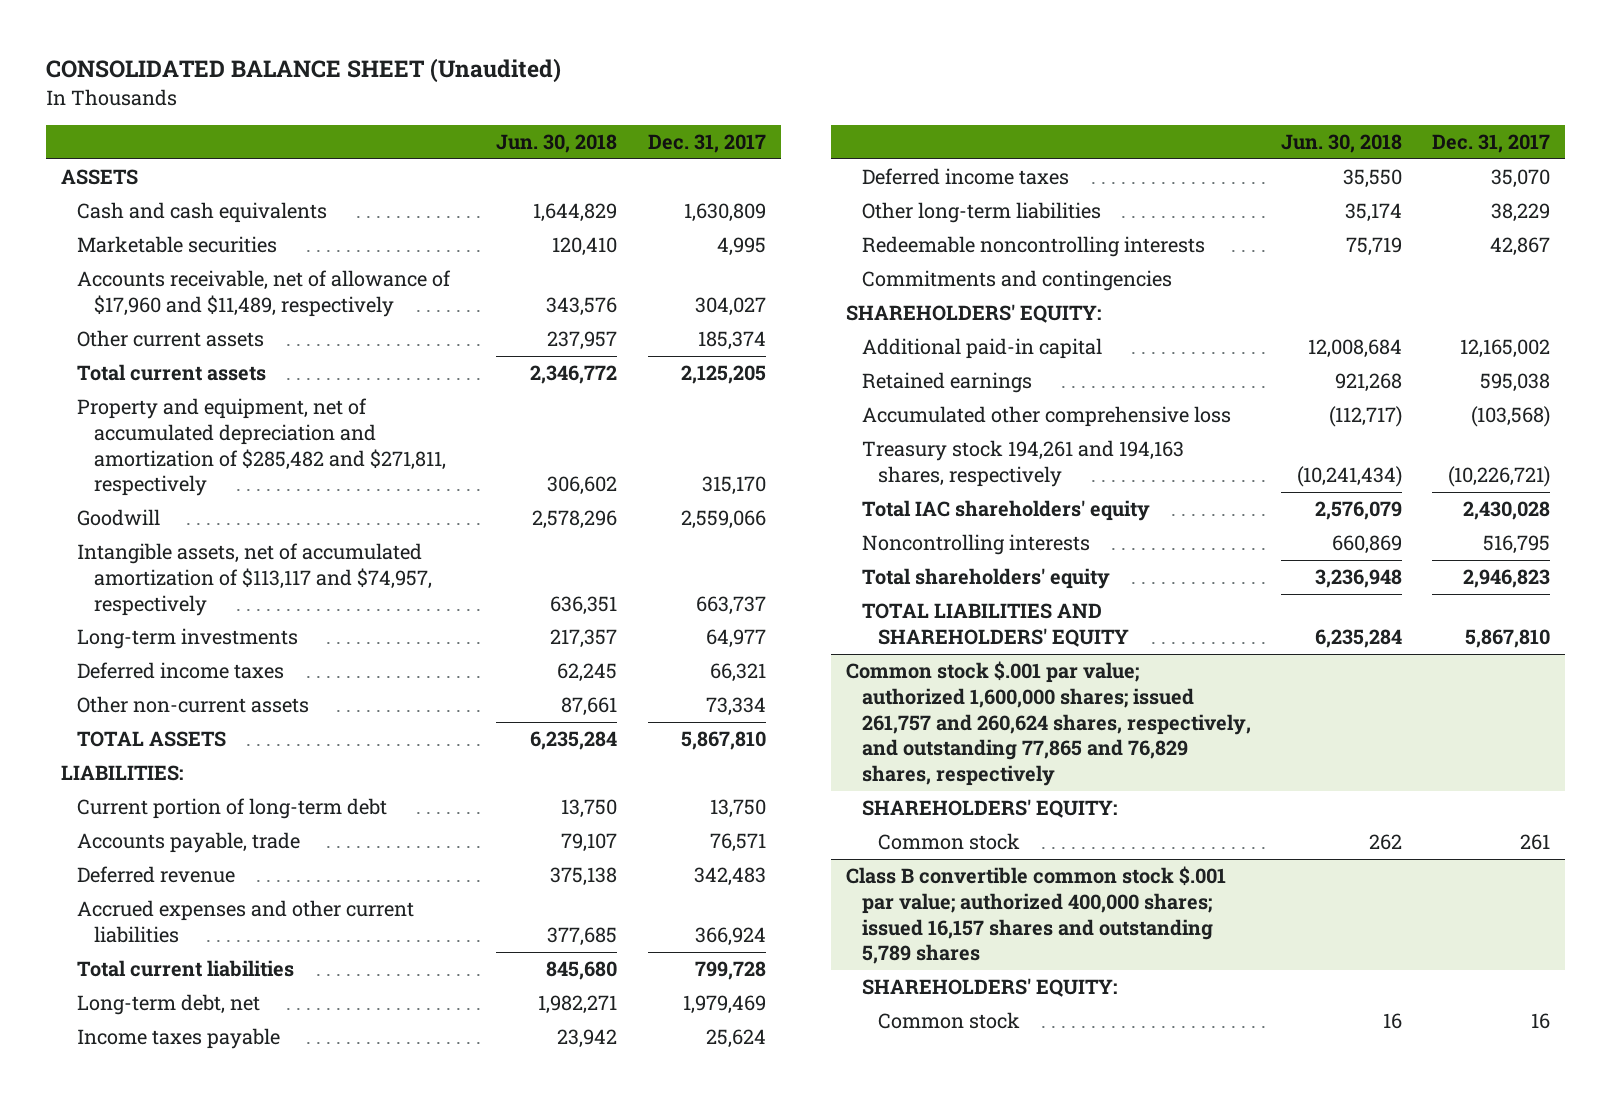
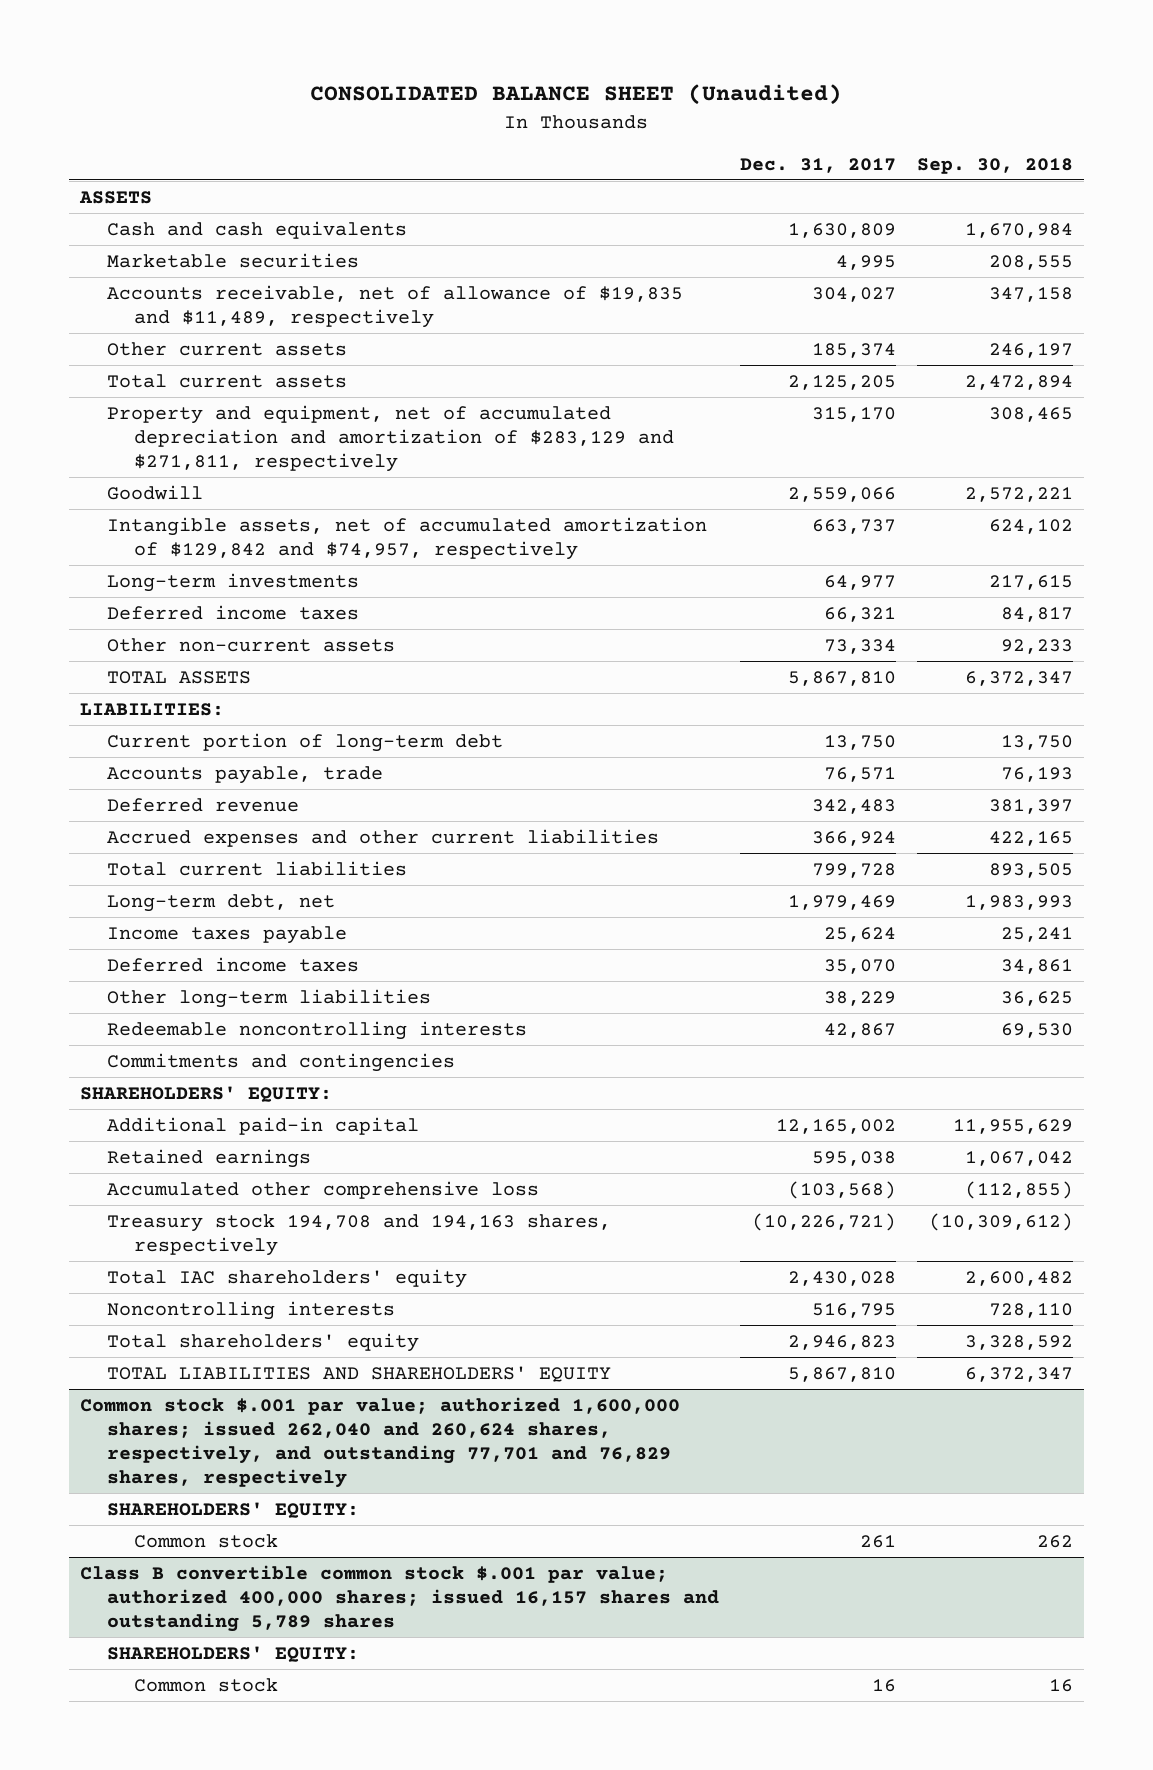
[496,133,618,153] Jun. 30, 2018 -> none
none -> [917,157,1074,174] Sep. 30, 2018
[77,270,452,317] Accounts receivable, net of allowance of $17,960 and $11,489, respectively -> [106,284,683,328] Accounts receivable, net of allowance of $19,835 and $11,489, respectively
[77,398,446,497] Property and equipment, net of accumulated depreciation and amortization of $285,482 and $271,811, respectively -> [106,404,675,472] Property and equipment, net of accumulated depreciation and amortization of $283,129 and $271,811, respectively
[77,543,432,616] Intangible assets, net of accumulated amortization of $113,117 and $74,957, respectively -> [106,516,707,560] Intangible assets, net of accumulated amortization of $129,842 and $74,957, respectively
[862,440,1185,487] Treasury stock 194,261 and 194,163 shares, respectively -> [106,1213,611,1256] Treasury stock 194,708 and 194,163 shares, respectively
[845,661,1252,786] Common stock $.001 par value; authorized 1,600,000 shares; issued 261,757 and 260,624 shares, respectively, and outstanding 77,865 and 76,829 shares, respectively -> [79,1396,680,1488] Common stock $.001 par value; authorized 1,600,000 shares; issued 262,040 and 260,624 shares, respectively, and outstanding 77,701 and 76,829 shares, respectively

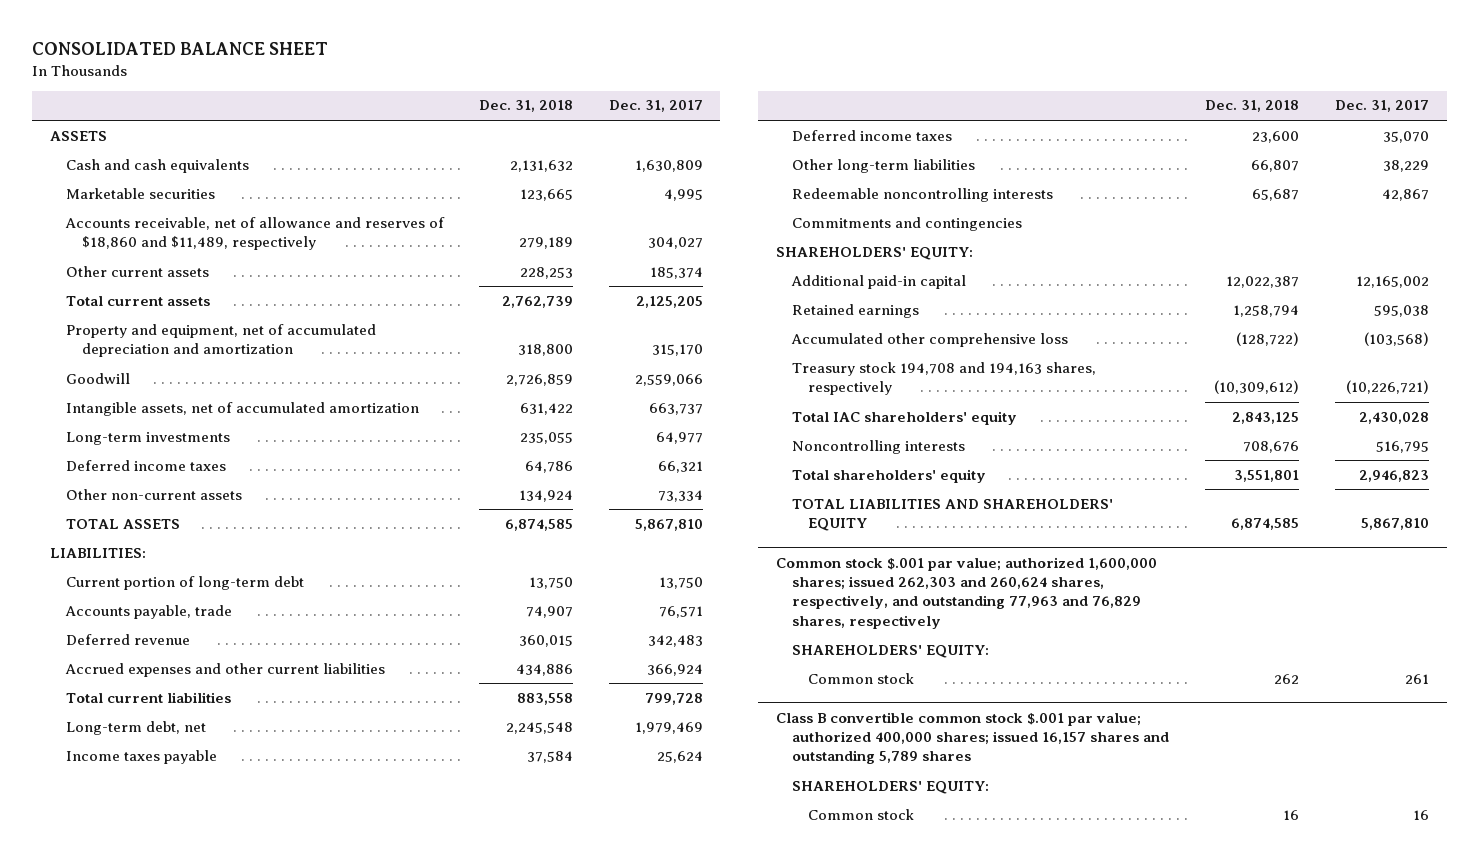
[310,84,843,106] CONSOLIDATED BALANCE SHEET (Unaudited) -> [31,42,328,56] CONSOLIDATED BALANCE SHEET
[917,157,1074,174] Sep. 30, 2018 -> none
none -> [479,100,574,113] Dec. 31, 2018
[106,284,683,328] Accounts receivable, net of allowance of $19,835 and $11,489, respectively -> [64,216,445,251] Accounts receivable, net of allowance and reserves of $18,860 and $11,489, respectively
[106,404,675,472] Property and equipment, net of accumulated depreciation and amortization of $283,129 and $271,811, respectively -> [65,323,376,358] Property and equipment, net of accumulated depreciation and amortization
[106,516,707,560] Intangible assets, net of accumulated amortization of $129,842 and $74,957, respectively -> [65,401,419,416] Intangible assets, net of accumulated amortization
[79,1396,680,1488] Common stock $.001 par value; authorized 1,600,000 shares; issued 262,040 and 260,624 shares, respectively, and outstanding 77,701 and 76,829 shares, respectively -> [775,556,1157,629] Common stock $.001 par value; authorized 1,600,000 shares; issued 262,303 and 260,624 shares, respectively, and outstanding 77,963 and 76,829 shares, respectively

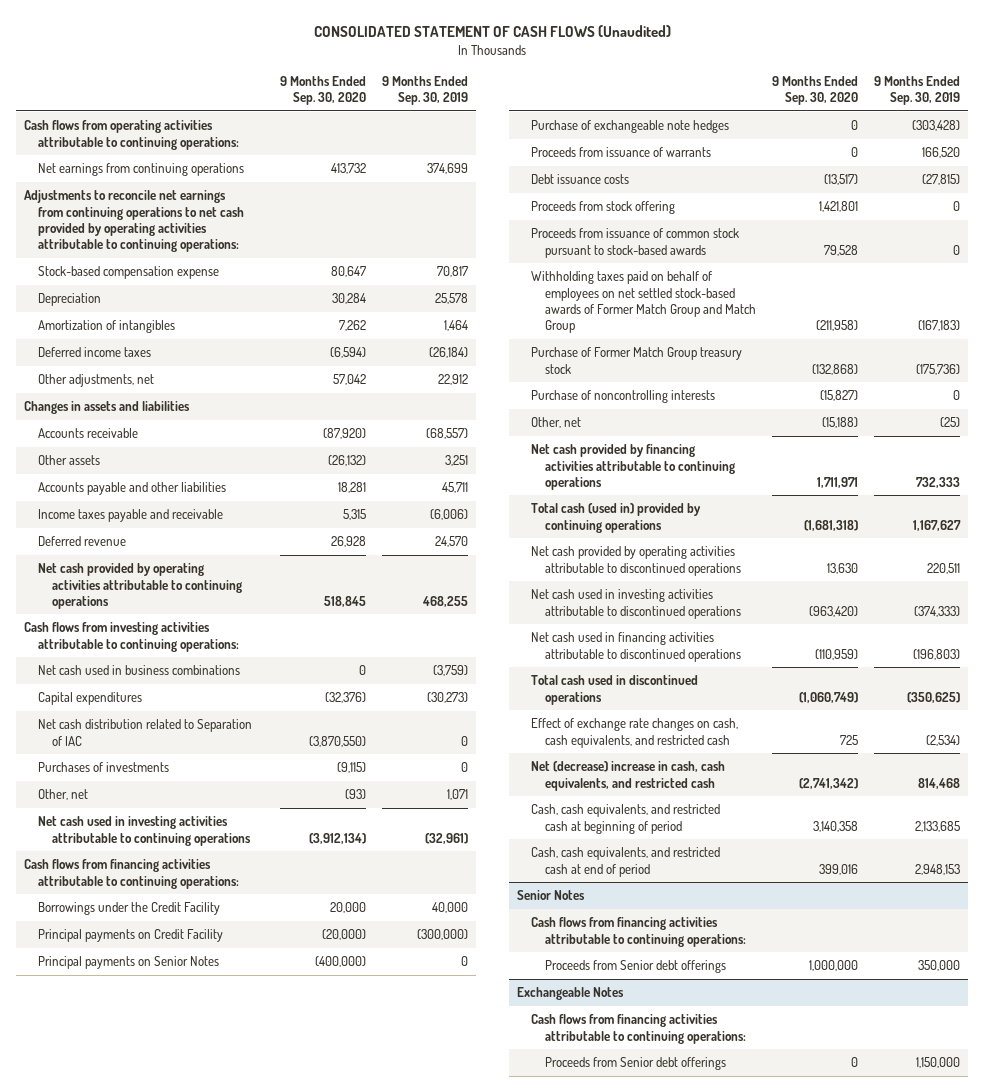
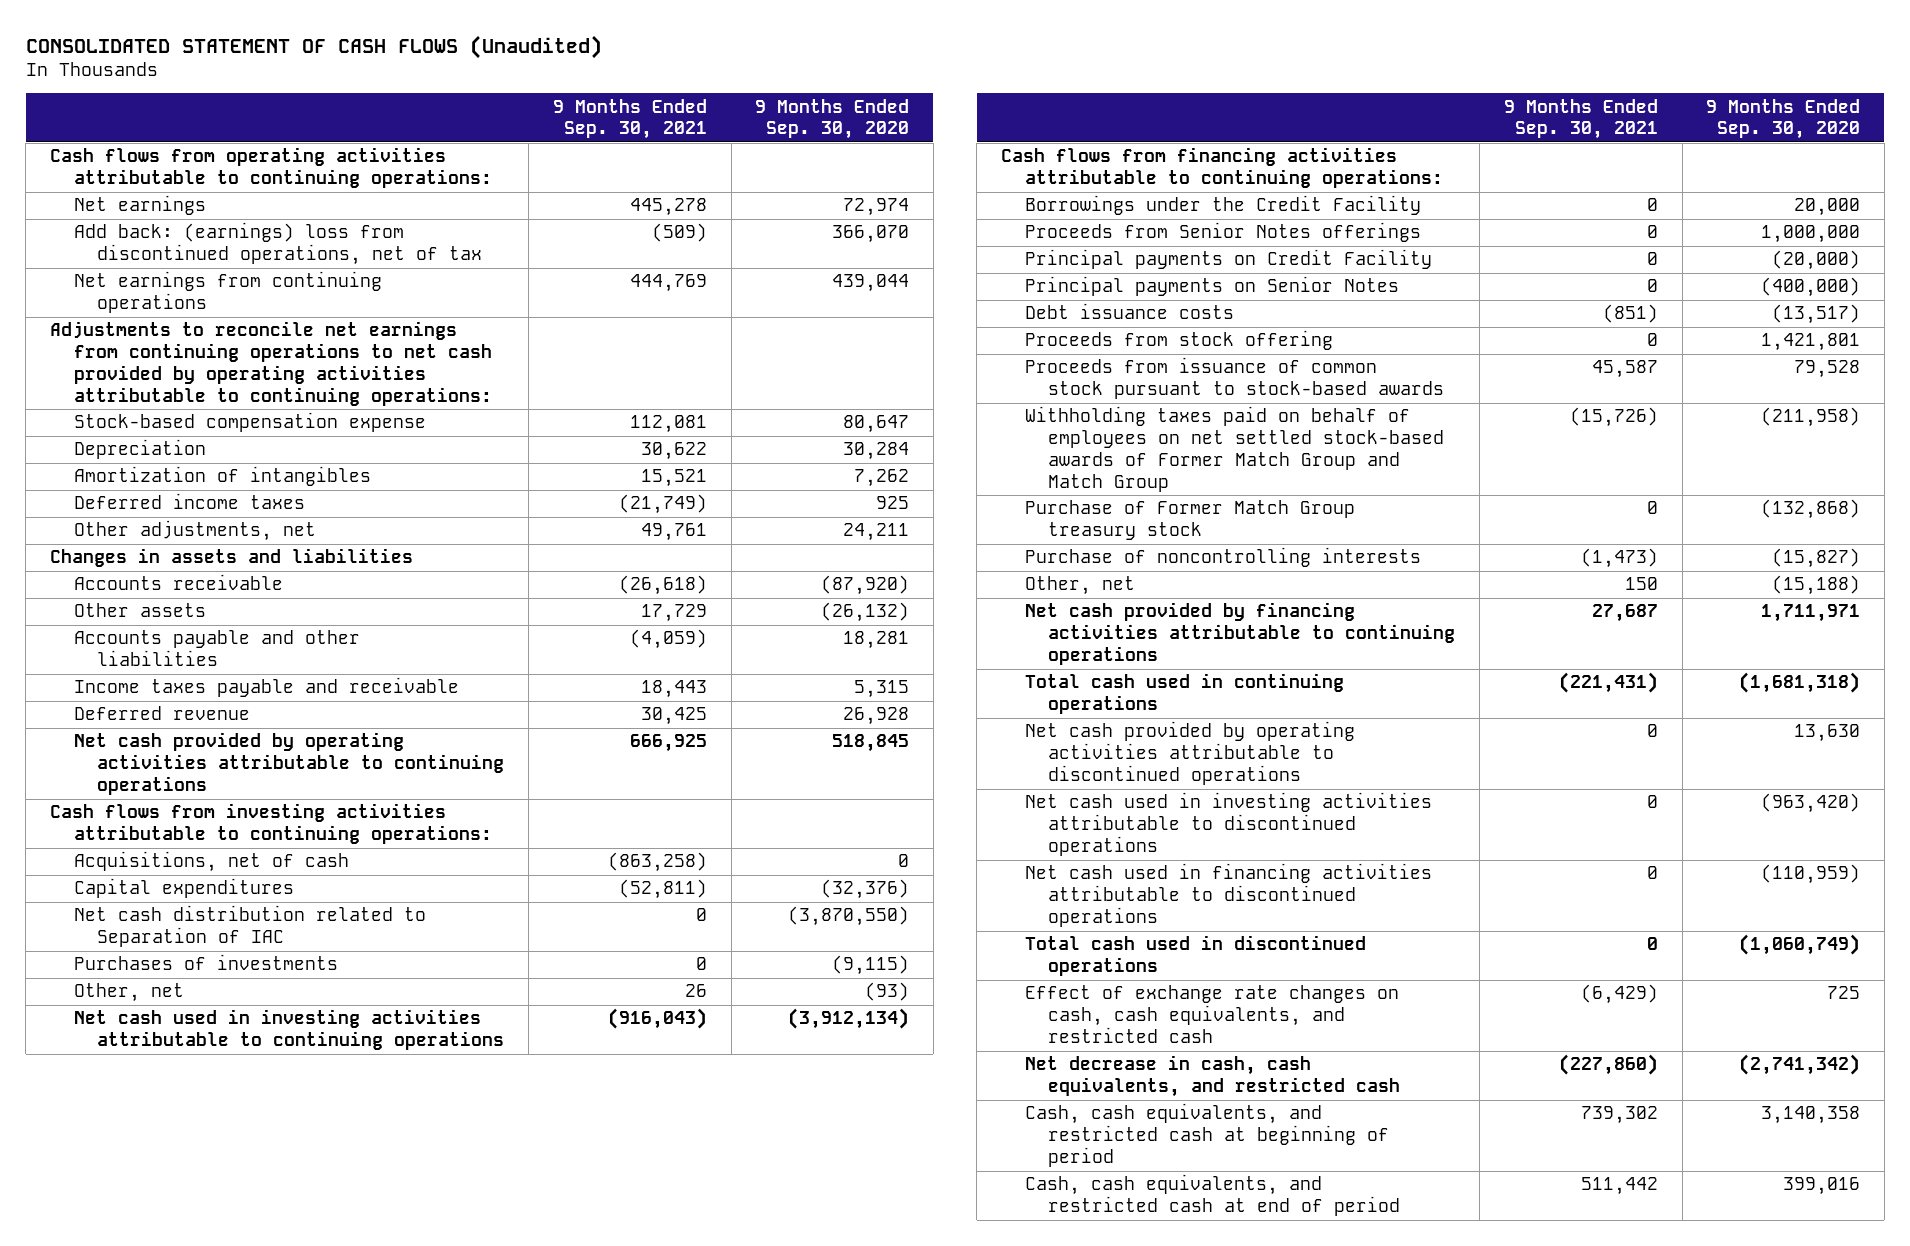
[381,75,468,106] 9 Months Ended Sep. 30, 2019 -> none
none -> [552,98,707,140] 9 Months Ended Sep. 30, 2021
none -> [73,195,206,216] Net earnings
none -> [73,222,483,266] Add back: (earnings) loss from discontinued operations, net of tax
[330,163,366,175] 413,732 -> [832,274,910,293] 439,044
[329,347,366,359] (6,594) -> [876,496,910,510] 925
[332,374,366,386] 57,042 -> [843,523,910,542] 24,211
[38,665,241,676] Net cash used in business combinations -> [73,851,349,873] Acquisitions, net of cash
none -> [1024,222,1421,243] Proceeds from Senior Notes offerings
[530,120,729,134] Purchase of exchangeable note hedges -> none
[530,147,711,158] Proceeds from issuance of warrants -> none
[530,503,701,533] Total cash (used in) provided by continuing operations -> [1024,673,1344,715] Total cash used in continuing operations
[530,761,725,791] Net (decrease) increase in cash, cash equivalents, and restricted cash -> [1024,1055,1401,1098] Net decrease in cash, cash equivalents, and restricted cash
[516,890,585,901] Senior Notes -> none
[530,917,746,947] Cash flows from financing activities attributable to continuing operations: -> none
[544,960,726,974] Proceeds from Senior debt offerings -> none
[516,987,624,1001] Exchangeable Notes -> none
[530,1014,746,1044] Cash flows from financing activities attributable to continuing operations: -> none
[544,1057,726,1071] Proceeds from Senior debt offerings -> none

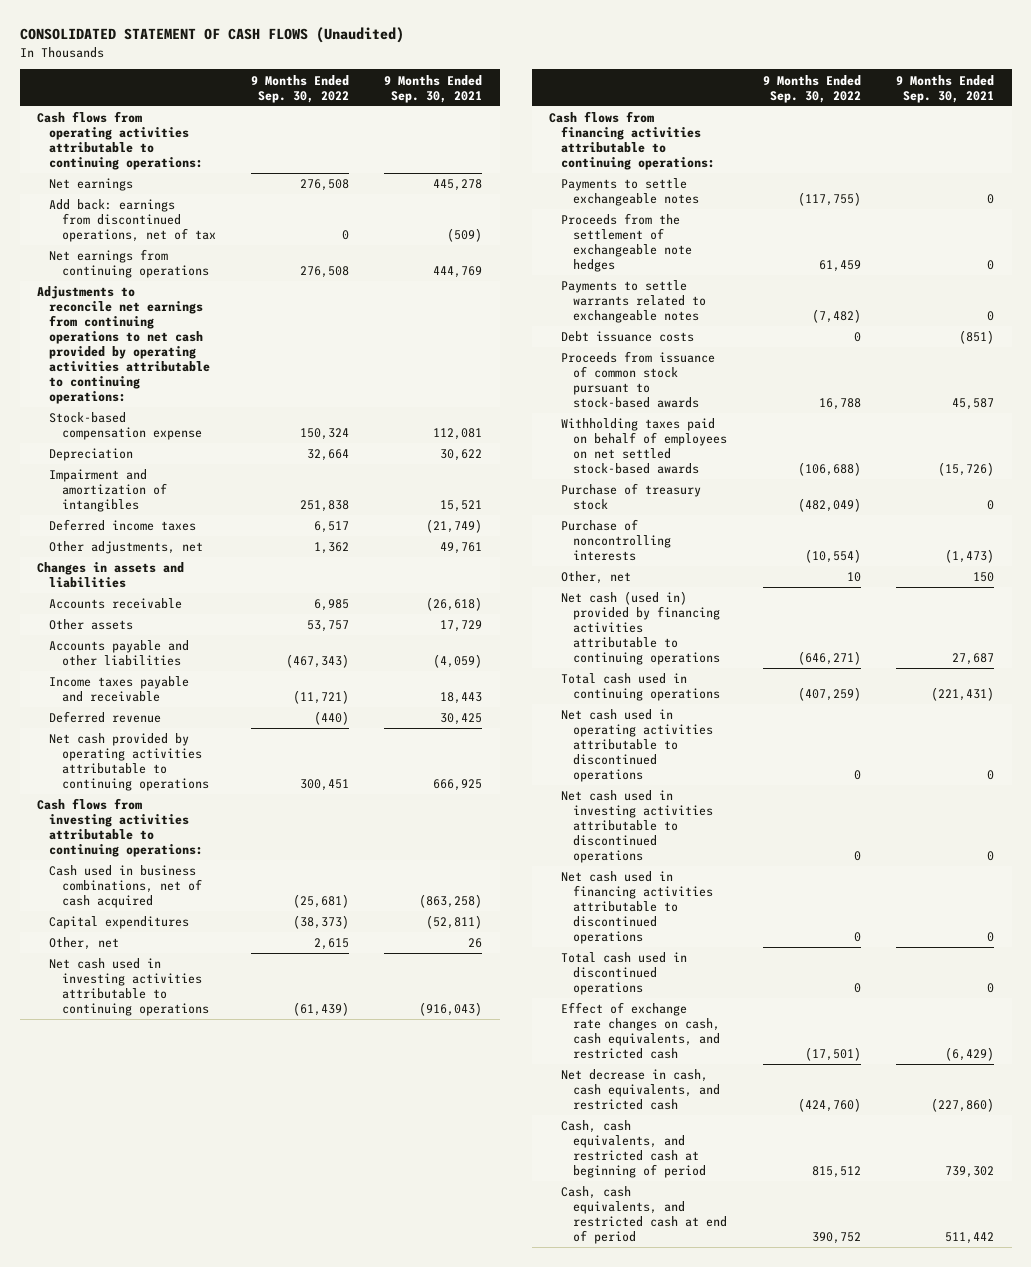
[755,98,910,140] 9 Months Ended Sep. 30, 2020 -> none
none -> [250,74,349,103] 9 Months Ended Sep. 30, 2022
[73,222,483,266] Add back: (earnings) loss from discontinued operations, net of tax -> [49,199,216,243] Add back: earnings from discontinued operations, net of tax
[73,466,371,487] Amortization of intangibles -> [49,469,167,513] Impairment and amortization of intangibles
[73,851,349,873] Acquisitions, net of cash -> [49,865,202,909] Cash used in business combinations, net of cash acquired
[73,905,426,948] Net cash distribution related to Separation of IAC -> none
[73,954,338,971] Purchases of investments -> none
[1024,195,1421,216] Borrowings under the Credit Facility -> none
[1024,222,1421,243] Proceeds from Senior Notes offerings -> none
[1024,249,1432,270] Principal payments on Credit Facility -> none
[1024,276,1399,297] Principal payments on Senior Notes -> none
none -> [561,178,700,207] Payments to settle exchangeable notes
none -> [561,213,693,273] Proceeds from the settlement of exchangeable note hedges
none -> [561,280,707,324] Payments to settle warrants related to exchangeable notes
[1024,330,1333,351] Proceeds from stock offering -> none
[1024,406,1445,493] Withholding taxes paid on behalf of employees on net settled stock-based awards of Former Match Group and Match Group -> [561,418,728,475] Withholding taxes paid on behalf of employees on net settled stock-based awards
[1024,500,1355,541] Purchase of Former Match Group treasury stock -> [561,483,702,511] Purchase of treasury stock
[1024,602,1456,666] Net cash provided by financing activities attributable to continuing operations -> [561,591,721,666] Net cash (used in) provided by financing activities attributable to continuing operations
[1024,721,1355,786] Net cash provided by operating activities attributable to discontinued operations -> [561,709,714,783] Net cash used in operating activities attributable to discontinued operations

